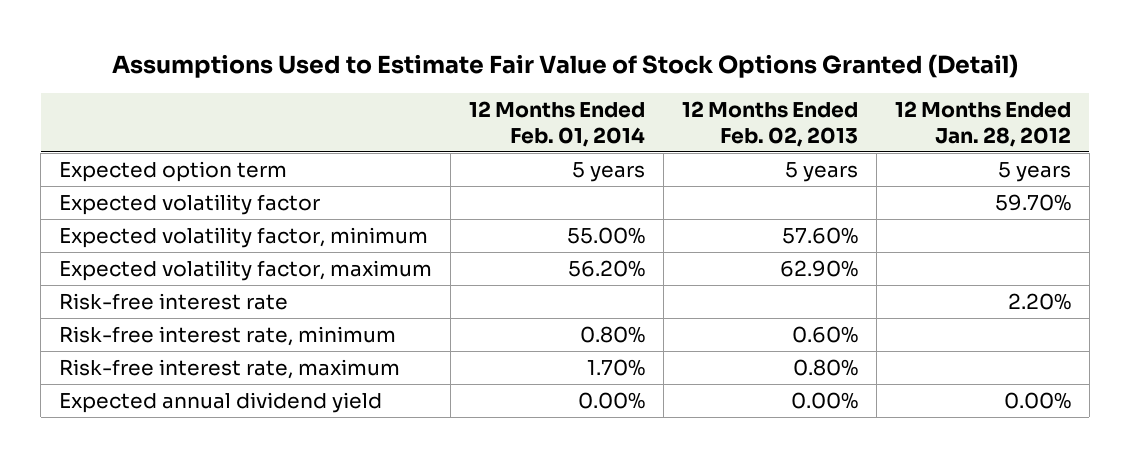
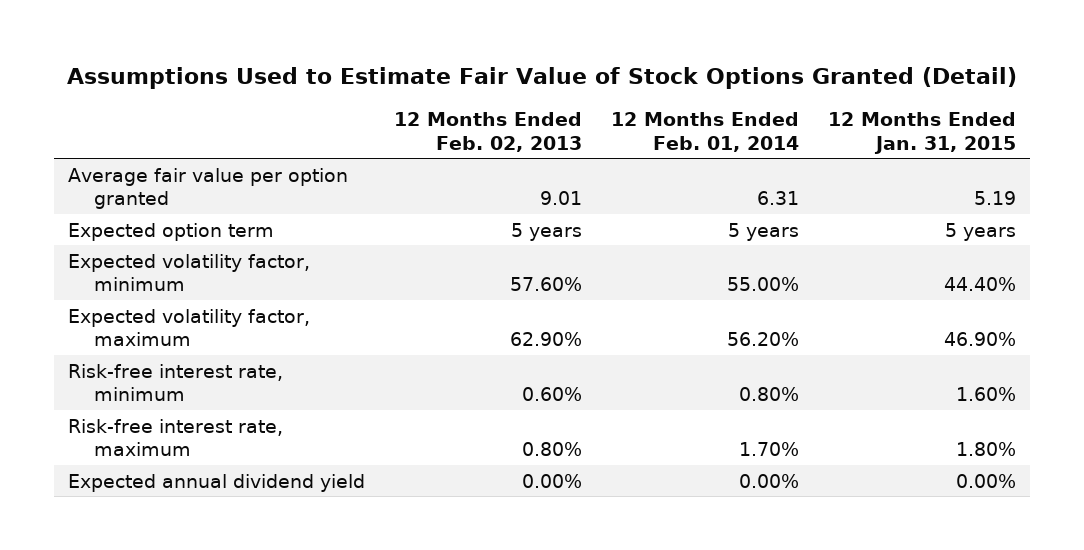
[895,101,1072,147] 12 Months Ended Jan. 28, 2012 -> none
none -> [827,111,1016,154] 12 Months Ended Jan. 31, 2015
none -> [68,167,349,210] Average fair value per option granted
[59,194,321,216] Expected volatility factor -> none
[59,293,289,311] Risk-free interest rate -> none

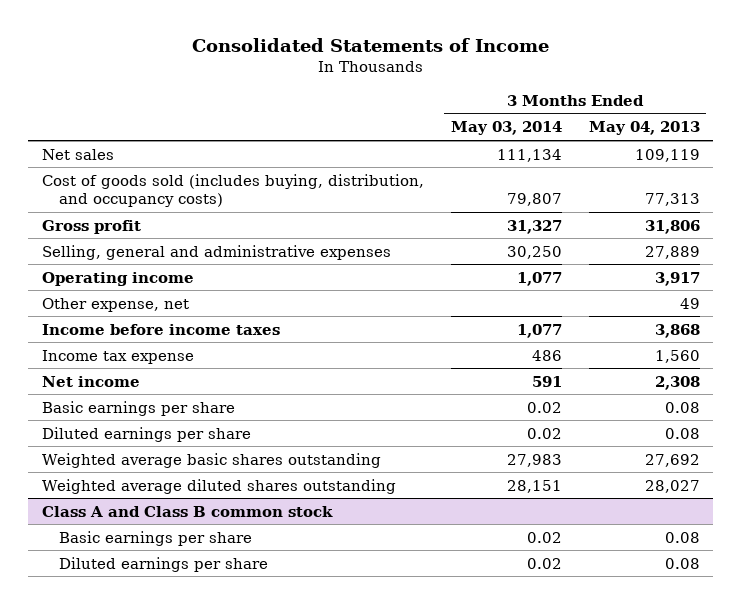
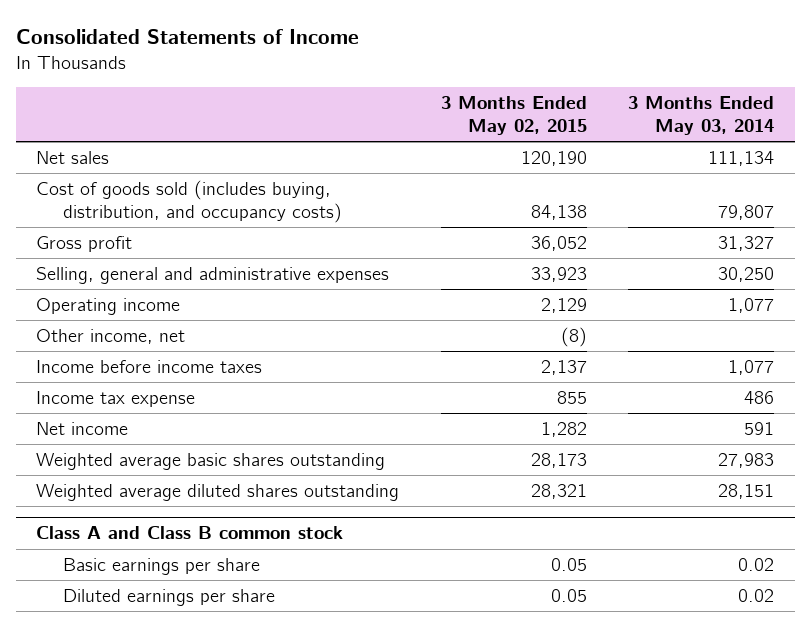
[588,121,700,136] May 04, 2013 -> none
none -> [440,95,587,136] 3 Months Ended May 02, 2015
[41,297,189,312] Other expense, net -> [36,328,186,344] Other income, net
[41,400,235,416] Basic earnings per share -> none
[41,426,251,442] Diluted earnings per share -> none

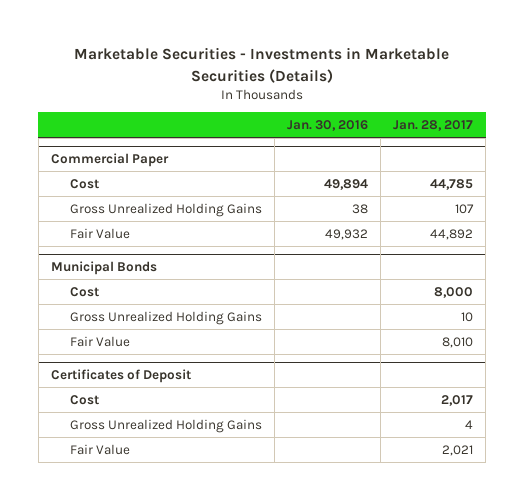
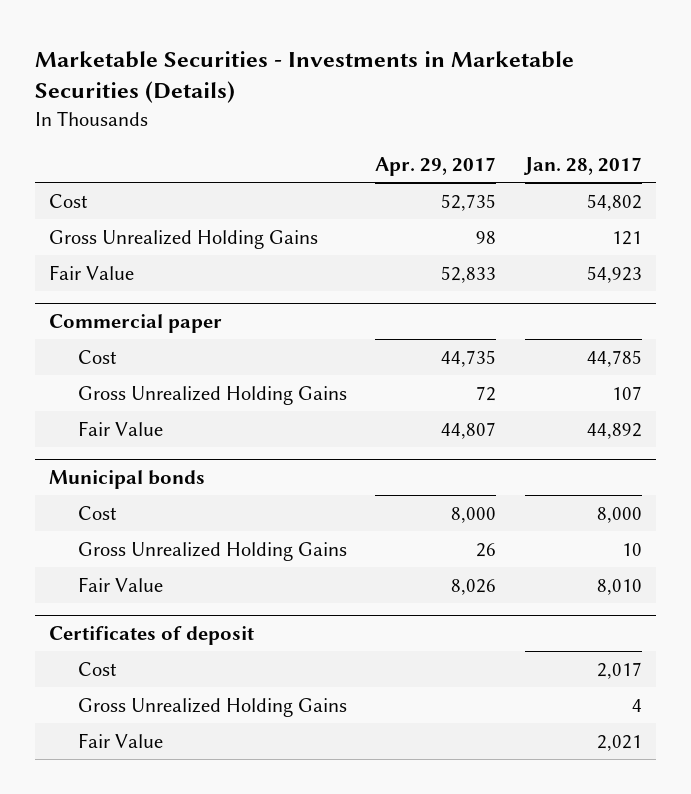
[287,120,369,132] Jan. 30, 2016 -> none
none -> [375,157,497,177] Apr. 29, 2017
none -> [48,193,88,208] Cost
none -> [48,229,318,249] Gross Unrealized Holding Gains
none -> [48,264,134,280] Fair Value
[50,153,169,168] Commercial Paper -> [48,313,222,333] Commercial paper
[50,261,157,276] Municipal Bonds -> [48,469,205,489] Municipal bonds
[50,369,191,384] Certificates of Deposit -> [48,625,254,645] Certificates of deposit

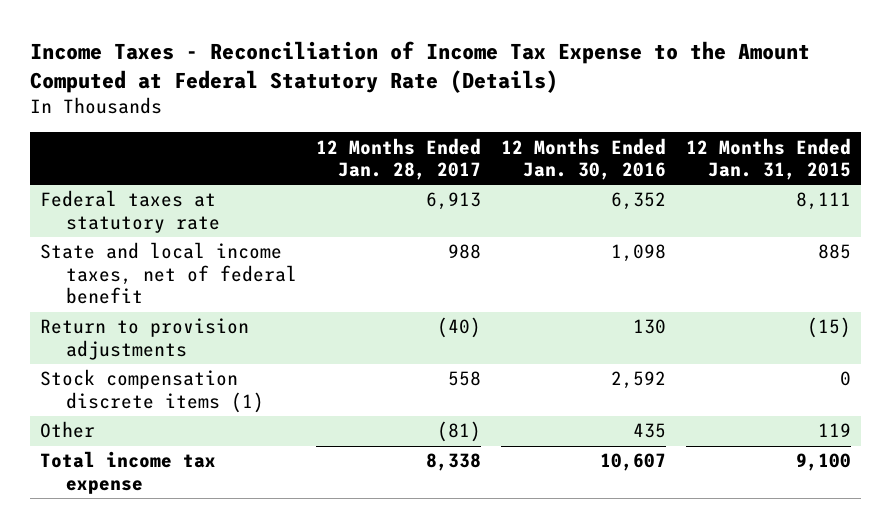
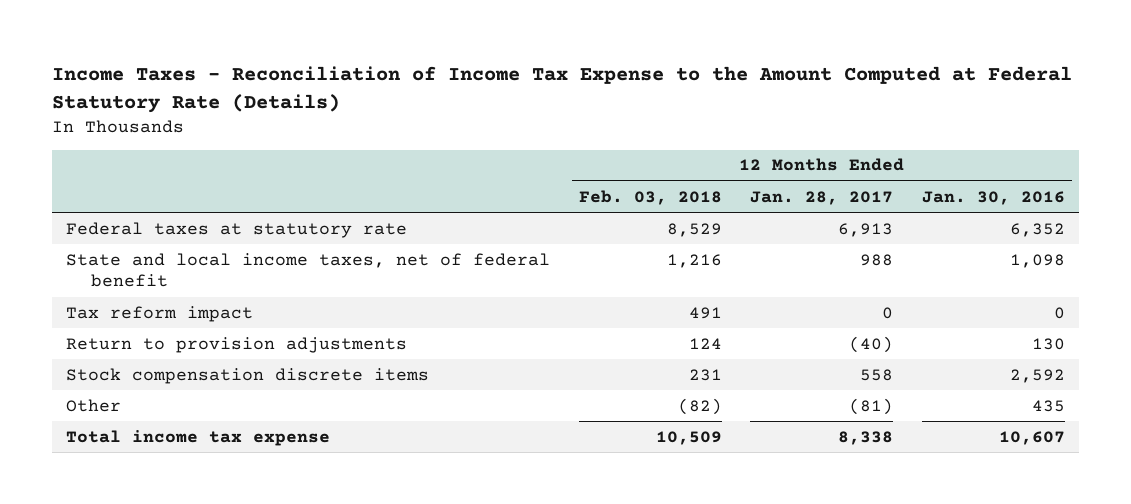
[686,137,852,181] 12 Months Ended Jan. 31, 2015 -> none
none -> [578,189,722,205] Feb. 03, 2018
none -> [66,305,254,322] Tax reform impact
[39,369,264,413] Stock compensation discrete items (1) -> [66,367,430,384] Stock compensation discrete items

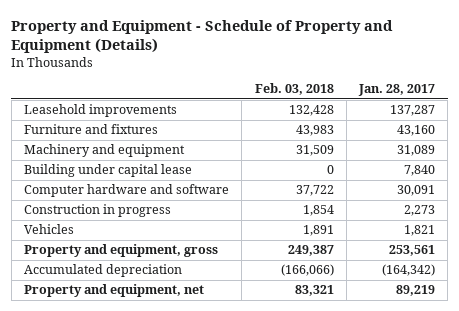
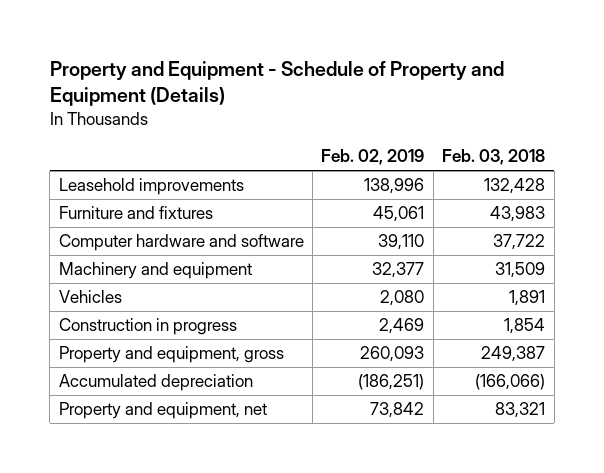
[358,84,436,97] Jan. 28, 2017 -> none
none -> [321,149,425,166] Feb. 02, 2019
[24,164,193,178] Building under capital lease -> none
[24,144,186,158] Machinery and equipment -> [58,262,252,280] Machinery and equipment
[24,204,172,218] Construction in progress -> [58,318,237,336] Construction in progress

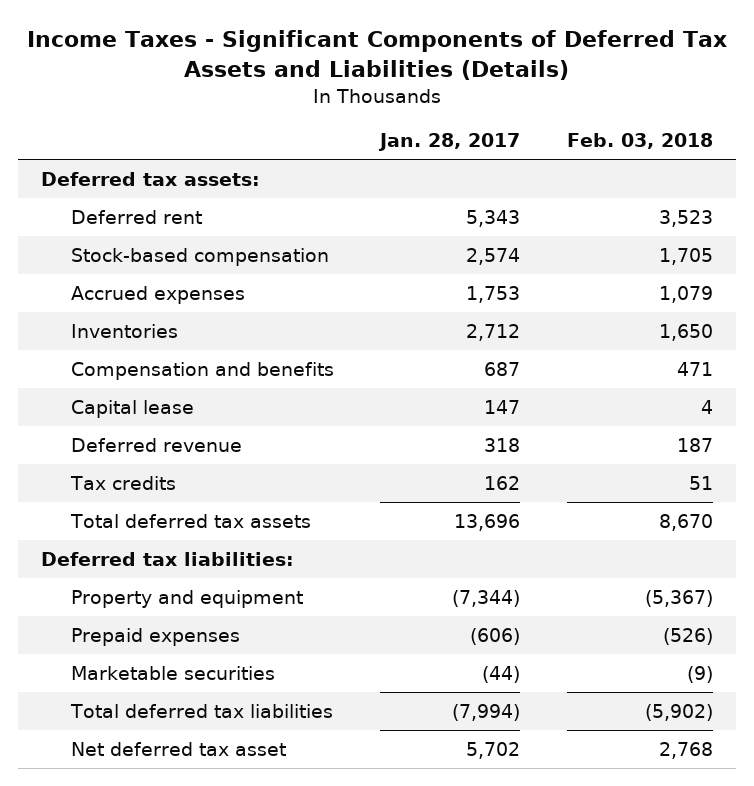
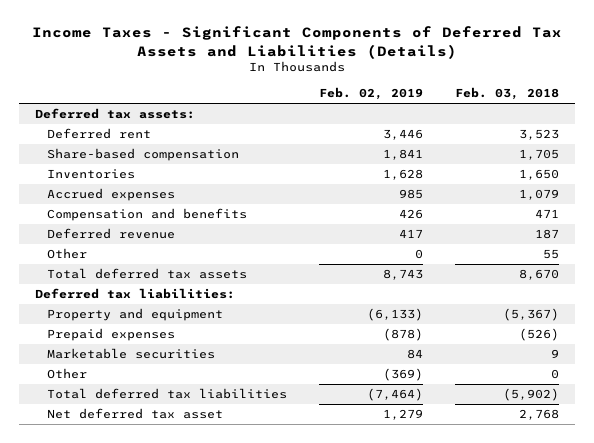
[378,133,521,152] Jan. 28, 2017 -> none
none -> [319,87,424,101] Feb. 02, 2019
[70,247,329,266] Stock-based compensation -> [47,148,240,162] Share-based compensation
[70,285,245,304] Accrued expenses -> [47,188,176,202] Accrued expenses
[70,399,194,418] Capital lease -> none
[69,475,176,490] Tax credits -> none
none -> [47,248,88,260] Other
[686,665,713,683] (9) -> [550,349,559,359] 9
none -> [47,368,88,380] Other

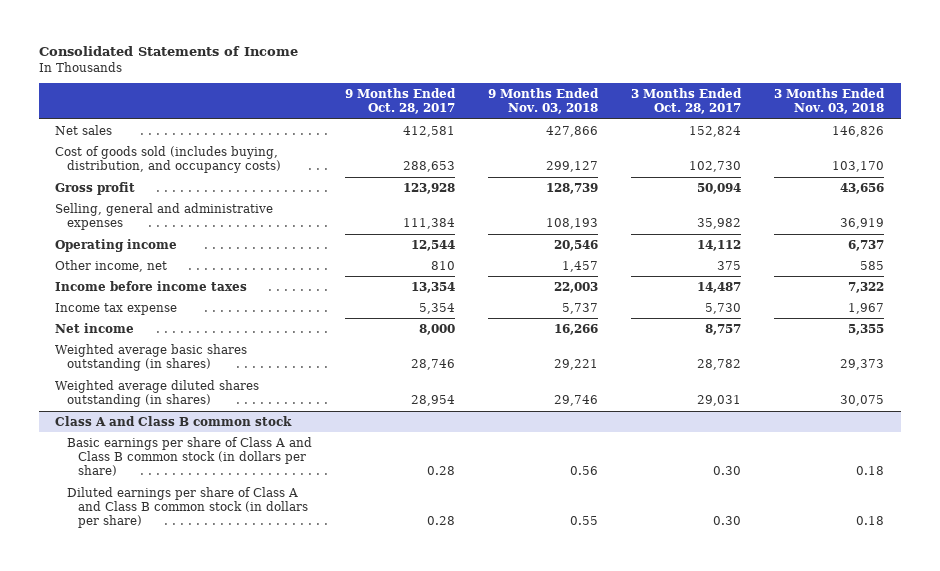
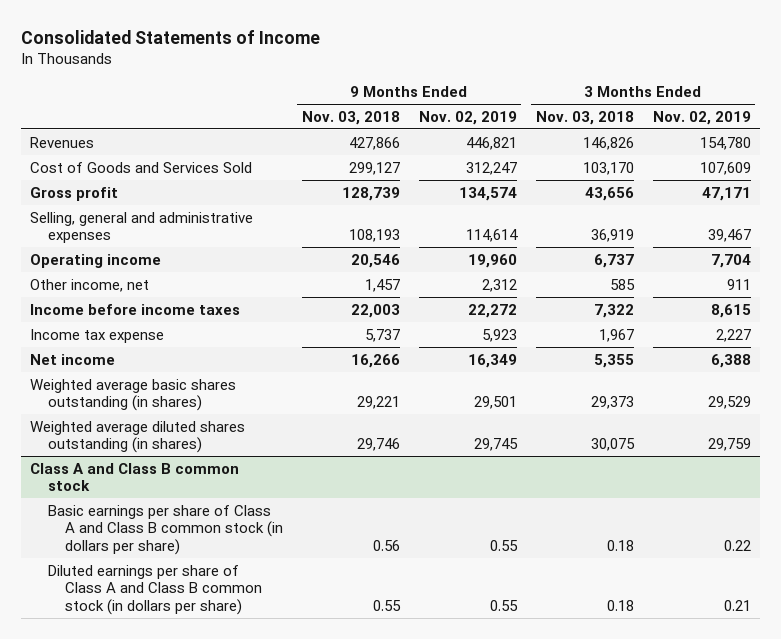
[344,88,456,115] 9 Months Ended Oct. 28, 2017 -> none
[631,88,743,115] 3 Months Ended Oct. 28, 2017 -> none
none -> [418,110,517,125] Nov. 02, 2019
none -> [652,110,751,125] Nov. 02, 2019
[55,124,113,135] Net sales -> [30,136,95,148] Revenues
[55,145,281,174] Cost of goods sold (includes buying, distribution, and occupancy costs) -> [30,161,253,173] Cost of Goods and Services Sold

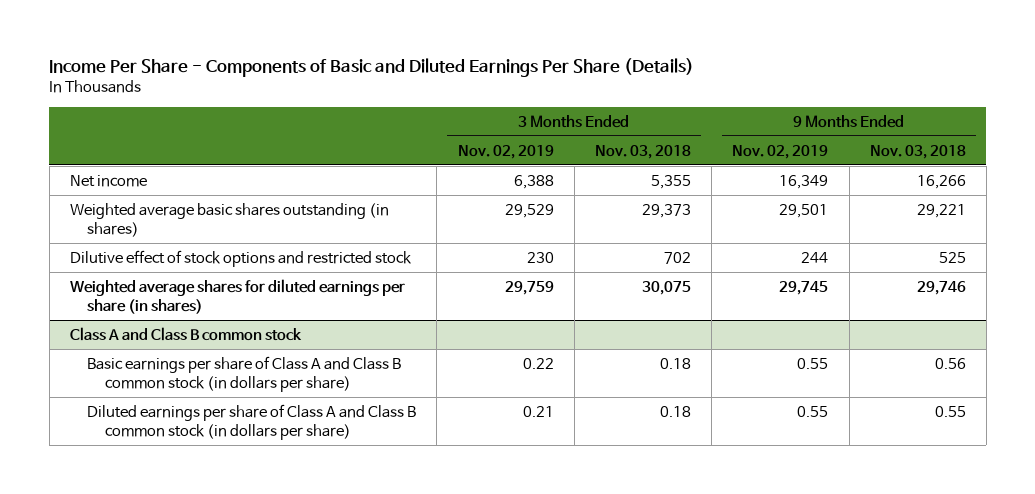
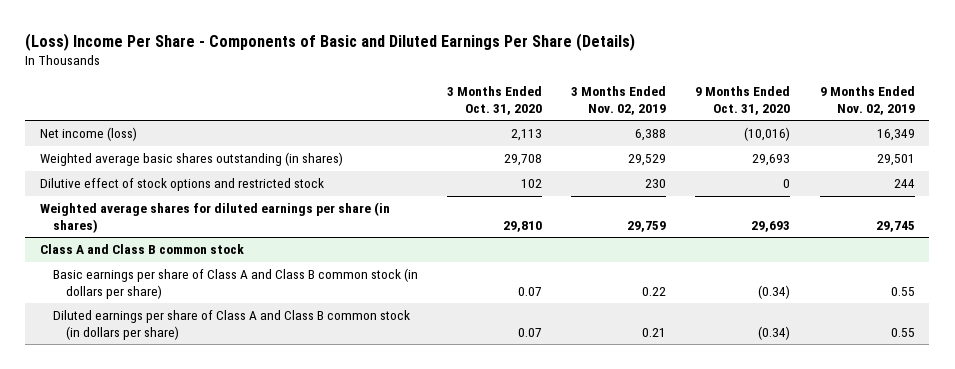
[49,58,695,78] Income Per Share - Components of Basic and Diluted Earnings Per Share (Details) -> [25,32,636,51] (Loss) Income Per Share - Components of Basic and Diluted Earnings Per Share (Details)
[594,144,691,159] Nov. 03, 2018 -> none
[869,144,966,159] Nov. 03, 2018 -> none
none -> [447,86,543,115] 3 Months Ended Oct. 31, 2020
none -> [695,86,791,115] 9 Months Ended Oct. 31, 2020
[69,174,147,187] Net income -> [39,127,137,142] Net income (loss)

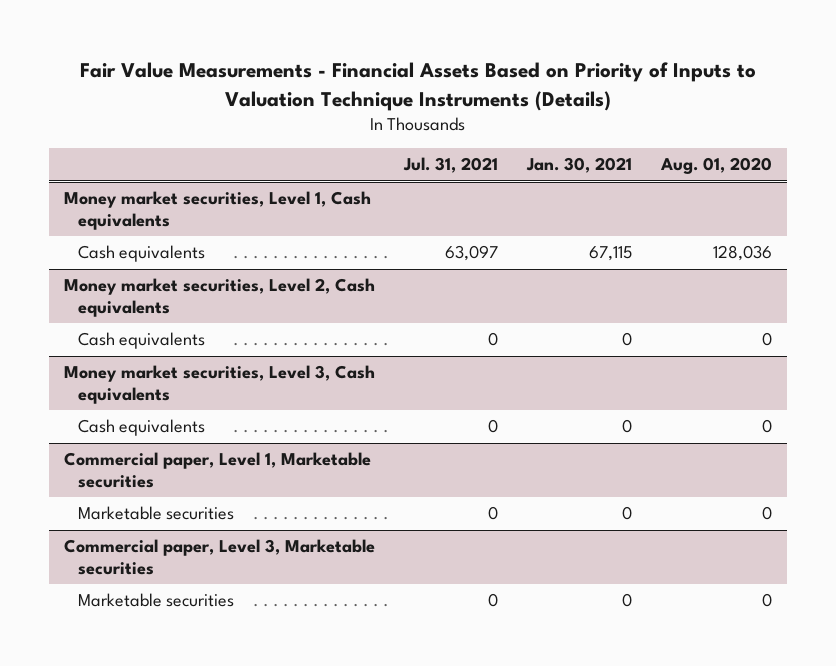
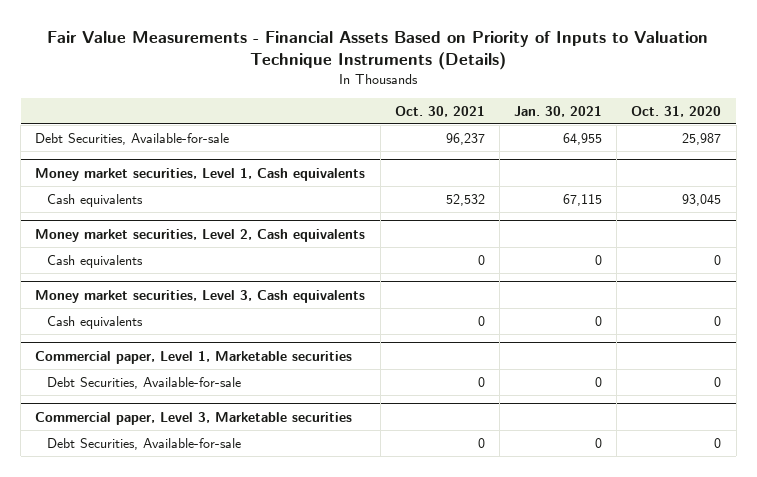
[402,157,498,174] Jul. 31, 2021 -> none
[660,157,773,175] Aug. 01, 2020 -> none
none -> [394,105,485,117] Oct. 30, 2021
none -> [631,105,722,117] Oct. 31, 2020
none -> [35,132,230,145] Debt Securities, Available-for-sale
[78,506,235,521] Marketable securities -> none
none -> [47,376,242,389] Debt Securities, Available-for-sale
[78,593,235,608] Marketable securities -> none
none -> [47,437,242,450] Debt Securities, Available-for-sale

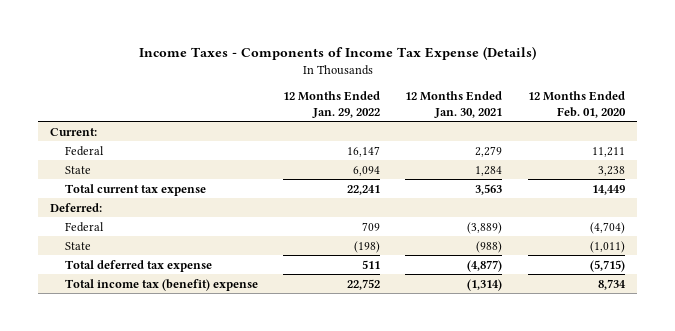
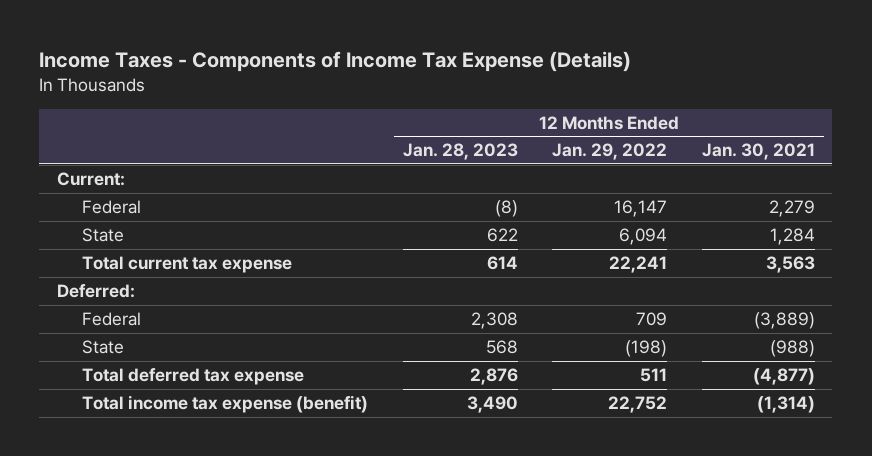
[527,90,626,118] 12 Months Ended Feb. 01, 2020 -> none
none -> [402,143,518,161] Jan. 28, 2023
[64,278,258,291] Total income tax (benefit) expense -> [82,395,369,414] Total income tax expense (benefit)

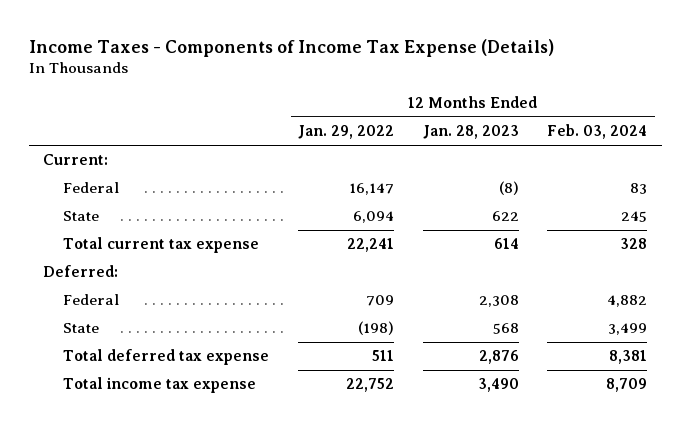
[702,143,816,161] Jan. 30, 2021 -> none
none -> [547,124,648,140] Feb. 03, 2024
[82,395,369,414] Total income tax expense (benefit) -> [63,377,257,394] Total income tax expense

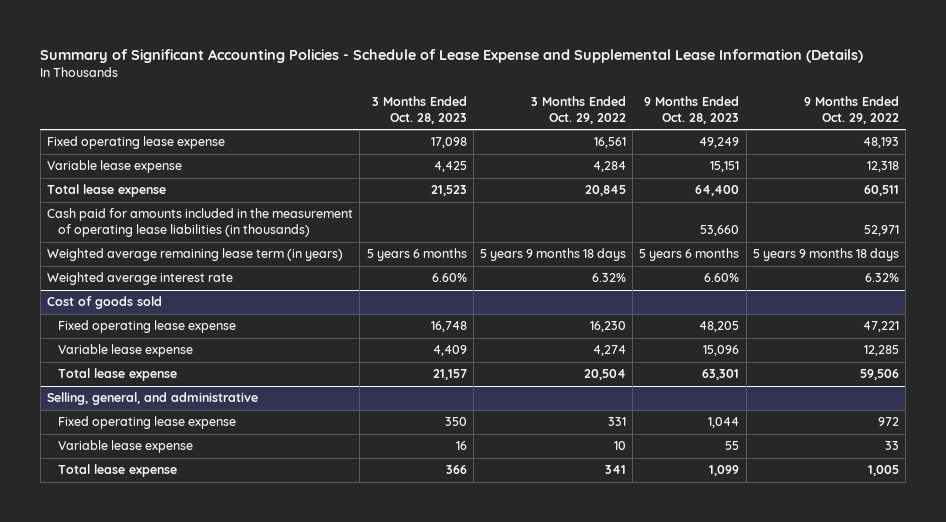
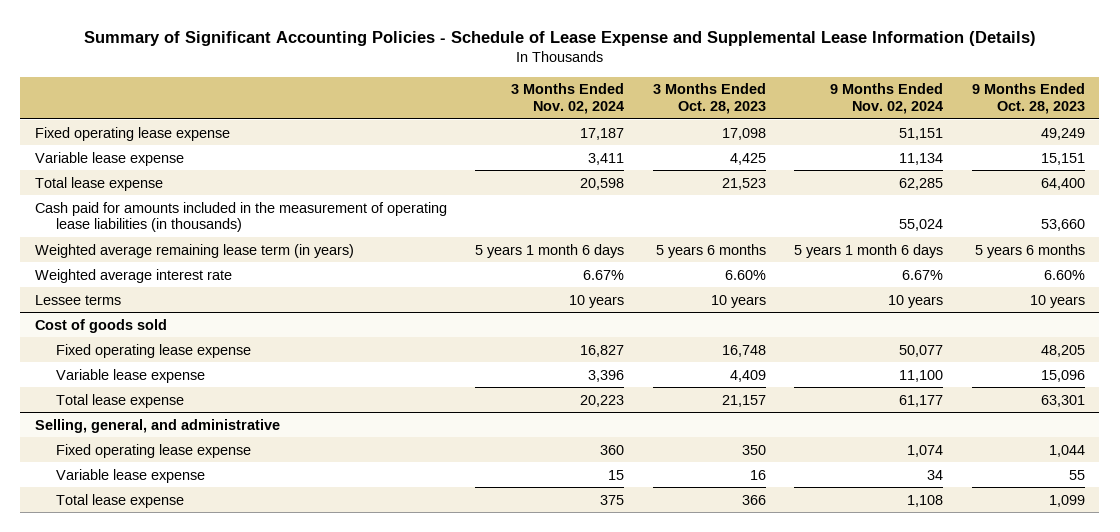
[530,95,626,124] 3 Months Ended Oct. 29, 2022 -> none
[803,95,899,124] 9 Months Ended Oct. 29, 2022 -> none
none -> [511,83,625,115] 3 Months Ended Nov. 02, 2024
none -> [830,83,944,115] 9 Months Ended Nov. 02, 2024
none -> [34,294,121,305] Lessee terms

